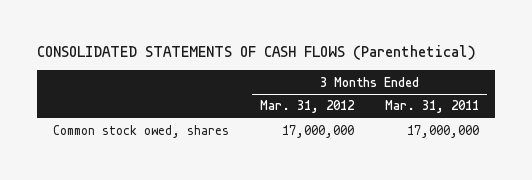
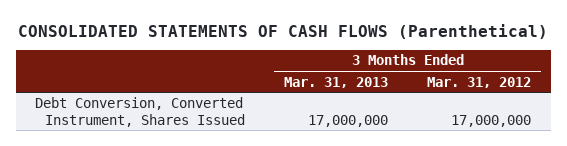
[385,100,480,114] Mar. 31, 2011 -> none
none -> [284,76,389,88] Mar. 31, 2013
[52,125,229,139] Common stock owed, shares -> [35,97,246,127] Debt Conversion, Converted Instrument, Shares Issued

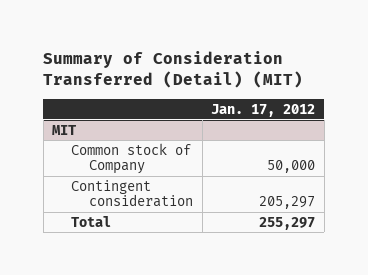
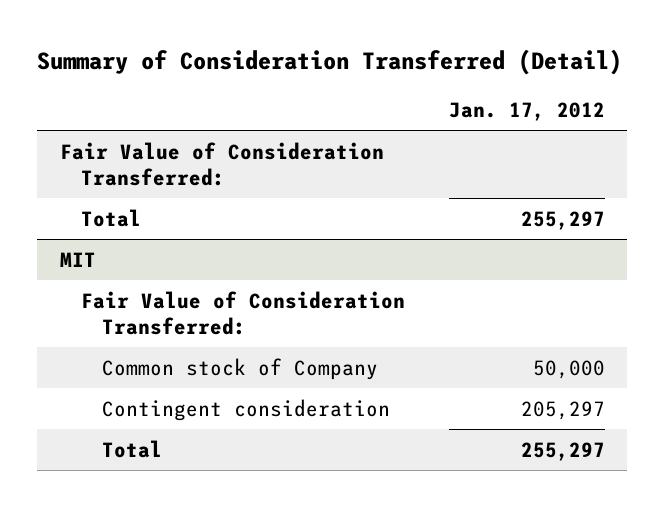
[43,51,304,89] Summary of Consideration Transferred (Detail) (MIT) -> [37,48,623,75] Summary of Consideration Transferred (Detail)
none -> [59,141,384,186] Fair Value of Consideration Transferred:
none -> [80,208,141,227] Total
none -> [80,290,405,335] Fair Value of Consideration Transferred:

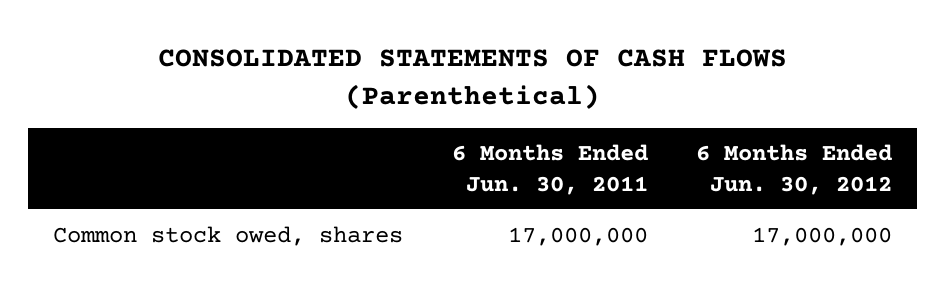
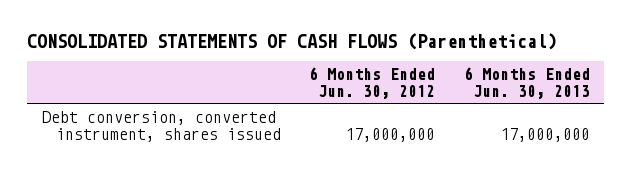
[451,143,648,196] 6 Months Ended Jun. 30, 2011 -> none
none -> [463,66,590,99] 6 Months Ended Jun. 30, 2013
[52,225,403,246] Common stock owed, shares -> [41,110,281,142] Debt conversion, converted instrument, shares issued

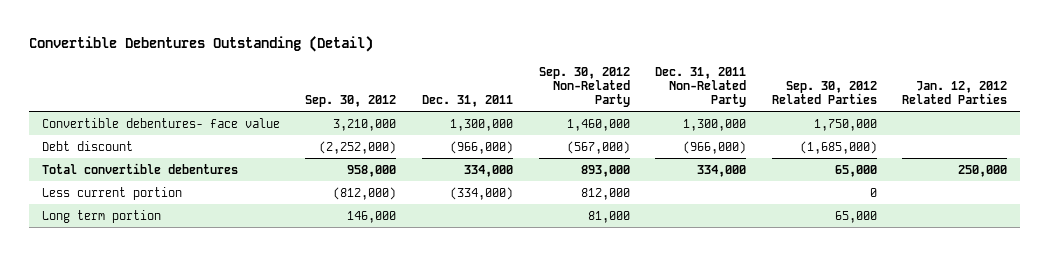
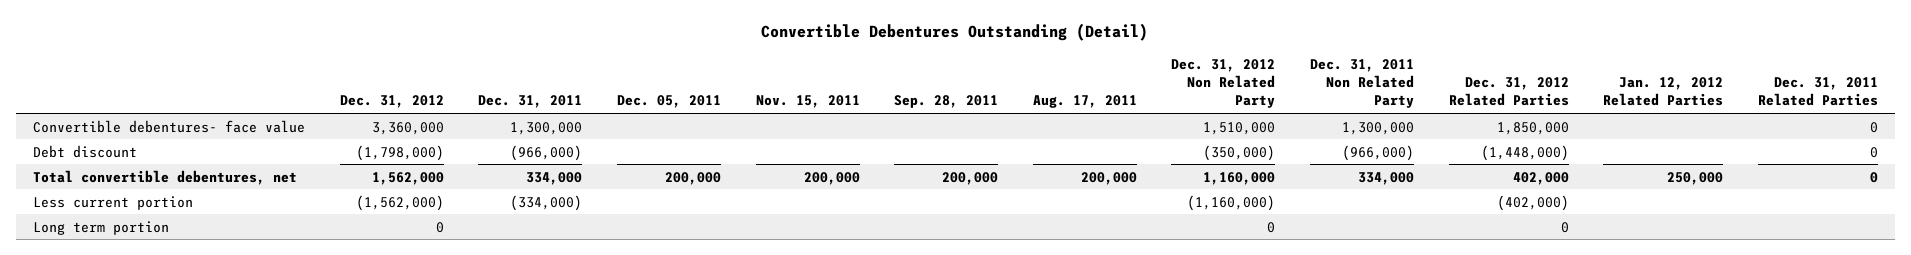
[305,95,397,108] Sep. 30, 2012 -> none
[538,66,630,108] Sep. 30, 2012 Non-Related Party -> none
[655,66,747,108] Dec. 31, 2011 Non-Related Party -> none
[771,81,877,105] Sep. 30, 2012 Related Parties -> none
none -> [339,95,444,109] Dec. 31, 2012
none -> [616,95,721,109] Dec. 05, 2011
none -> [755,95,860,109] Nov. 15, 2011
none -> [894,95,999,109] Sep. 28, 2011
none -> [1032,95,1137,109] Aug. 17, 2011
none -> [1171,59,1276,109] Dec. 31, 2012 Non Related Party
none -> [1310,59,1415,109] Dec. 31, 2011 Non Related Party
none -> [1448,77,1569,107] Dec. 31, 2012 Related Parties
none -> [1758,77,1879,107] Dec. 31, 2011 Related Parties
[41,162,238,174] Total convertible debentures -> [32,169,297,185] Total convertible debentures, net

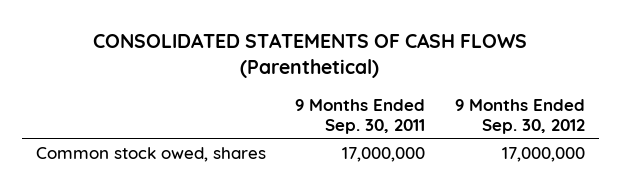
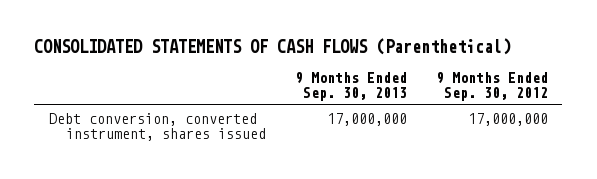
[295,98,426,134] 9 Months Ended Sep. 30, 2011 -> none
none -> [295,72,408,102] 9 Months Ended Sep. 30, 2013
[36,146,267,162] Common stock owed, shares -> [48,112,267,141] Debt conversion, converted instrument, shares issued

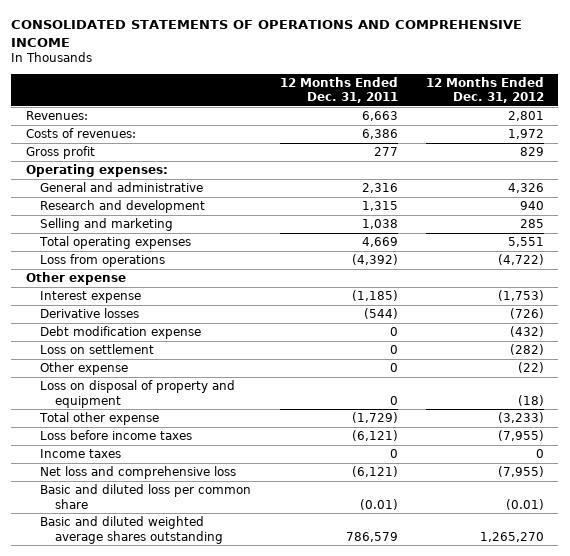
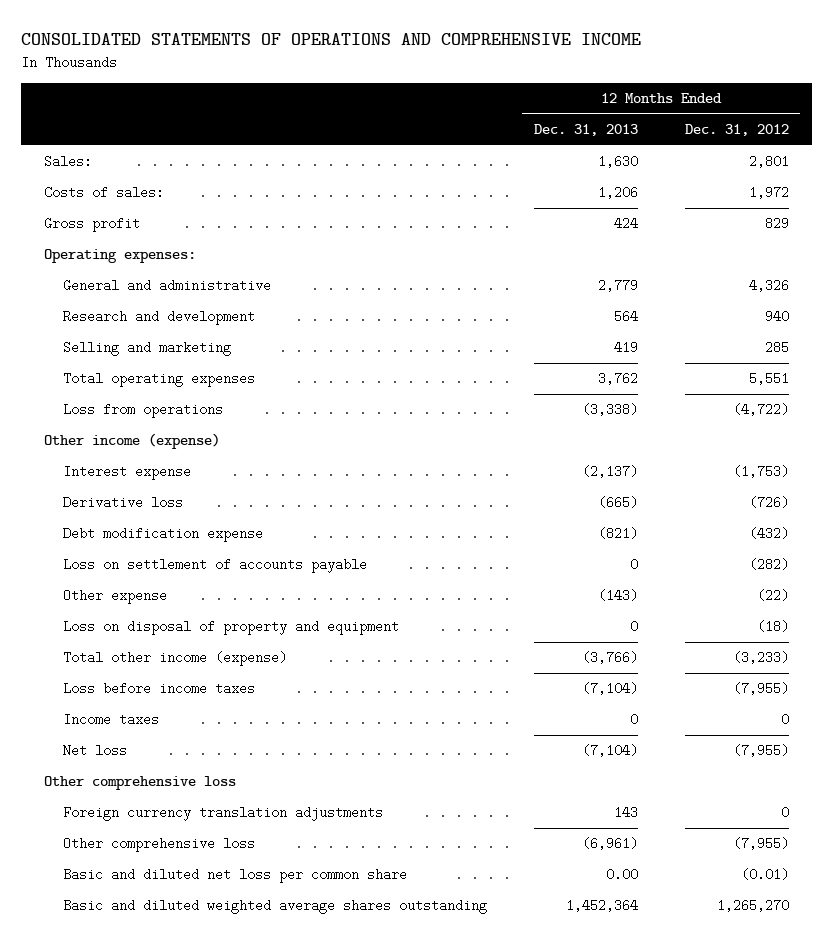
[279,76,398,104] 12 Months Ended Dec. 31, 2011 -> none
none -> [534,124,639,137] Dec. 31, 2013
[25,110,88,120] Revenues: -> [43,155,92,169] Sales:
[25,127,136,138] Costs of revenues: -> [43,186,164,200] Costs of sales:
[25,271,126,285] Other expense -> [43,433,220,450] Other income (expense)
[40,307,140,318] Derivative losses -> [63,496,184,510] Derivative loss
[40,343,155,354] Loss on settlement -> [63,558,368,574] Loss on settlement of accounts payable
[39,411,160,425] Total other expense -> [63,651,288,667] Total other income (expense)
[40,465,237,479] Net loss and comprehensive loss -> [63,744,128,758] Net loss
none -> [43,776,236,791] Other comprehensive loss
none -> [63,806,384,822] Foreign currency translation adjustments
none -> [63,837,256,853] Other comprehensive loss
[40,483,252,509] Basic and diluted loss per common share -> [63,868,408,884] Basic and diluted net loss per common share

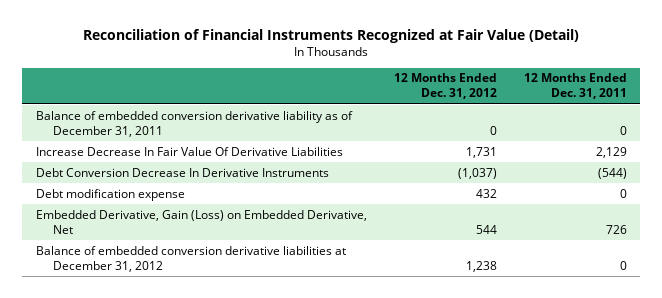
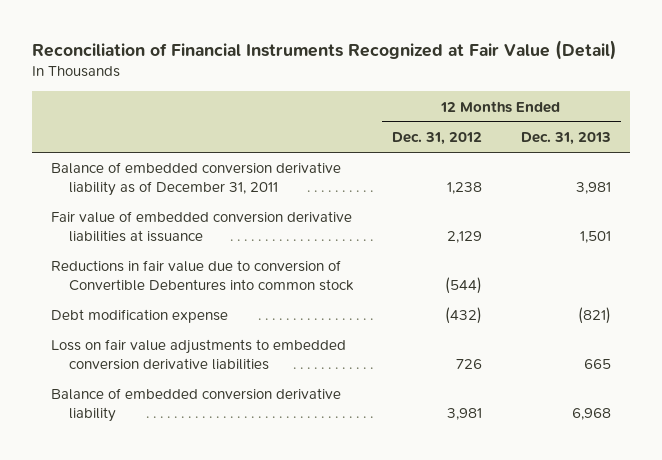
[523,73,627,100] 12 Months Ended Dec. 31, 2011 -> none
none -> [520,132,611,146] Dec. 31, 2013
[35,167,329,177] Debt Conversion Decrease In Derivative Instruments -> none
[35,245,346,272] Balance of embedded conversion derivative liabilities at December 31, 2012 -> none
[489,125,497,135] 0 -> [447,182,483,195] 1,238
[35,146,343,156] Increase Decrease In Fair Value Of Derivative Liabilities -> [51,211,353,243] Fair value of embedded conversion derivative liabilities at issuance
[465,146,497,158] 1,731 -> [447,231,483,244] 2,129
none -> [51,260,355,292] Reductions in fair value due to conversion of Convertible Debentures into common stock
[475,188,497,198] 432 -> [445,307,483,325] (432)
[35,209,367,234] Embedded Derivative, Gain (Loss) on Embedded Derivative, Net -> [51,339,347,371] Loss on fair value adjustments to embedded conversion derivative liabilities
[475,224,497,234] 544 -> [456,359,483,370] 726
none -> [51,388,342,423] Balance of embedded conversion derivative liability

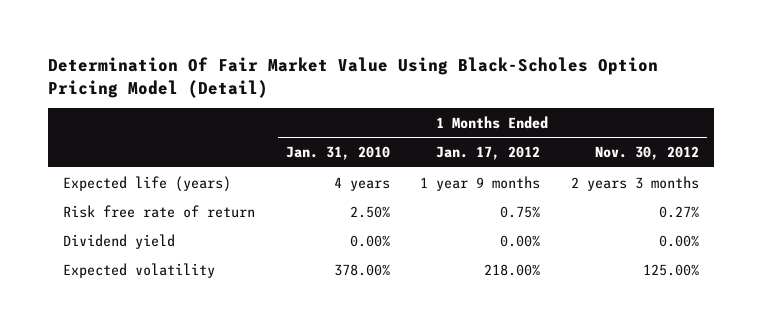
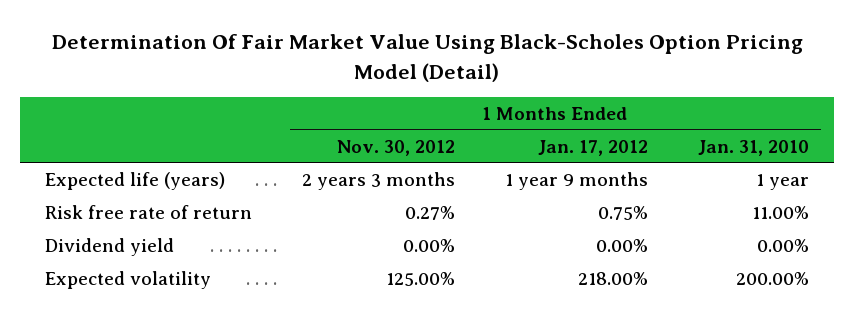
[333,176,390,191] 4 years -> [755,173,809,190] 1 year
[349,205,390,218] 2.50% -> [751,205,809,219] 11.00%
[333,263,390,276] 378.00% -> [735,271,809,285] 200.00%

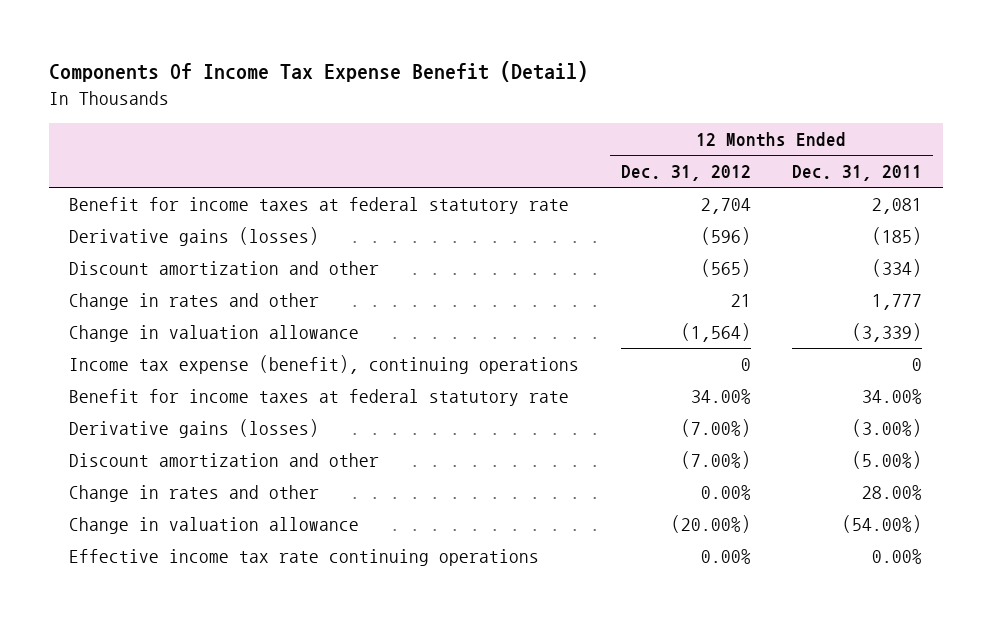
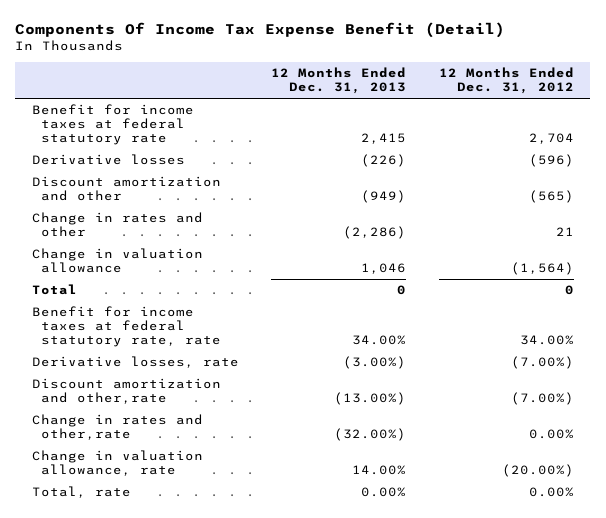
[792,165,923,182] Dec. 31, 2011 -> none
none -> [271,67,407,95] 12 Months Ended Dec. 31, 2013
[69,227,320,247] Derivative gains (losses) -> [31,154,185,166] Derivative losses
[69,355,580,375] Income tax expense (benefit), continuing operations -> none
none -> [31,284,77,296] Total
[69,389,570,407] Benefit for income taxes at federal statutory rate -> [31,306,221,348] Benefit for income taxes at federal statutory rate, rate
[69,419,320,439] Derivative gains (losses) -> [31,356,239,369] Derivative losses, rate
[69,453,380,468] Discount amortization and other -> [31,378,221,405] Discount amortization and other,rate
[69,485,320,503] Change in rates and other -> [31,414,203,441] Change in rates and other,rate
[69,517,360,535] Change in valuation allowance -> [31,450,203,477] Change in valuation allowance, rate
[69,549,540,567] Effective income tax rate continuing operations -> [31,486,131,499] Total, rate

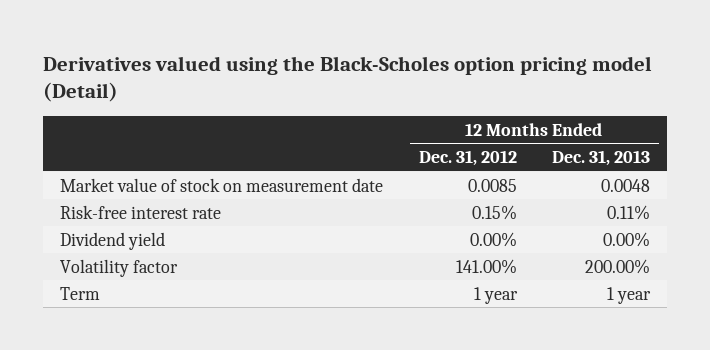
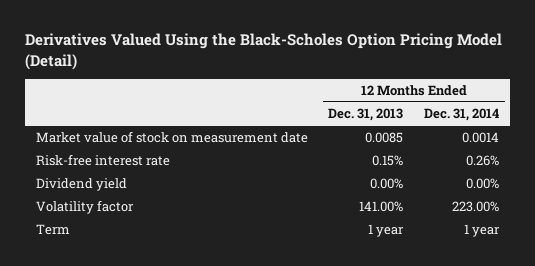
[42,55,652,103] Derivatives valued using the Black-Scholes option pricing model (Detail) -> [25,33,503,70] Derivatives Valued Using the Black-Scholes Option Pricing Model (Detail)
[418,150,517,167] Dec. 31, 2012 -> none
none -> [424,108,500,122] Dec. 31, 2014
[600,178,650,192] 0.0048 -> [365,132,404,144] 0.0085
[606,204,650,220] 0.11% -> [372,155,404,167] 0.15%
[584,258,650,274] 200.00% -> [359,201,404,213] 141.00%

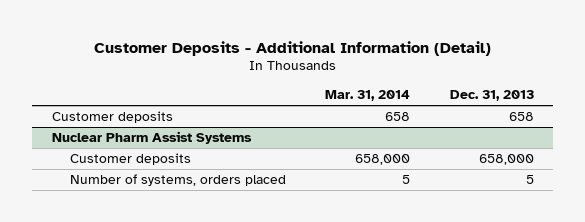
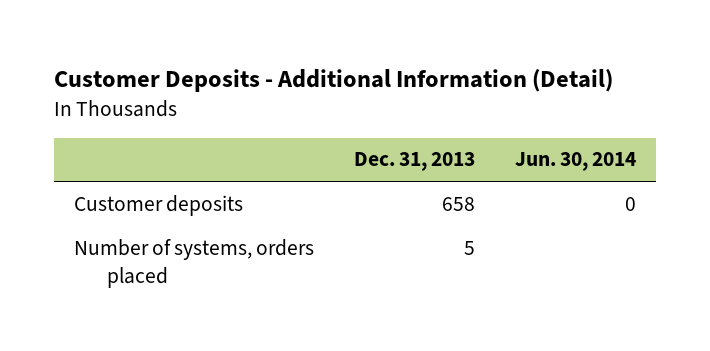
[325,89,411,101] Mar. 31, 2014 -> none
none -> [515,152,637,172] Jun. 30, 2014
[51,131,252,145] Nuclear Pharm Assist Systems -> none
[70,153,192,166] Customer deposits -> none

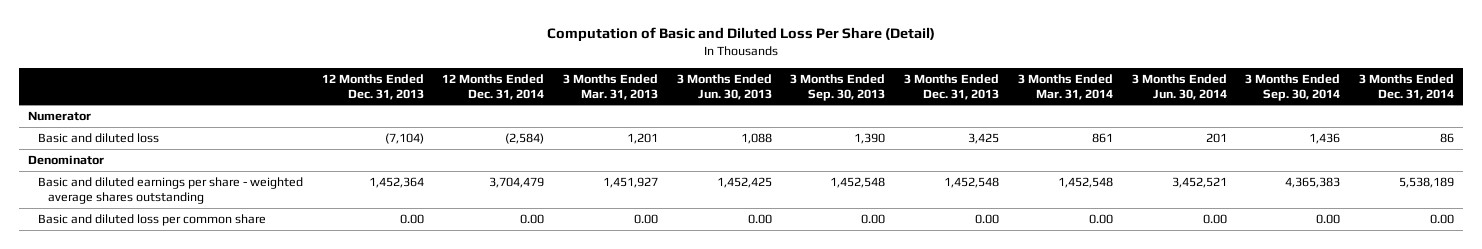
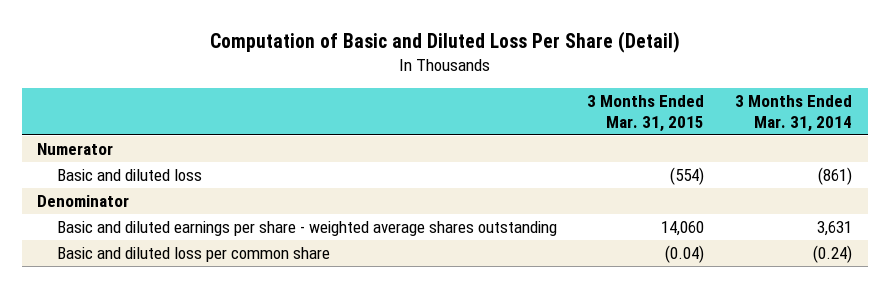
[321,73,424,100] 12 Months Ended Dec. 31, 2013 -> none
[442,73,545,100] 12 Months Ended Dec. 31, 2014 -> none
[562,73,658,100] 3 Months Ended Mar. 31, 2013 -> none
[676,73,772,100] 3 Months Ended Jun. 30, 2013 -> none
[790,73,886,101] 3 Months Ended Sep. 30, 2013 -> none
[904,73,1000,100] 3 Months Ended Dec. 31, 2013 -> none
[1131,73,1227,100] 3 Months Ended Jun. 30, 2014 -> none
[1245,73,1341,101] 3 Months Ended Sep. 30, 2014 -> none
[1358,73,1454,100] 3 Months Ended Dec. 31, 2014 -> none
none -> [587,95,705,133] 3 Months Ended Mar. 31, 2015
[1091,132,1113,143] 861 -> [818,167,853,186] (861)
[1057,176,1113,188] 1,452,548 -> [817,221,853,237] 3,631
[1088,213,1113,224] 0.00 -> [813,245,853,264] (0.24)

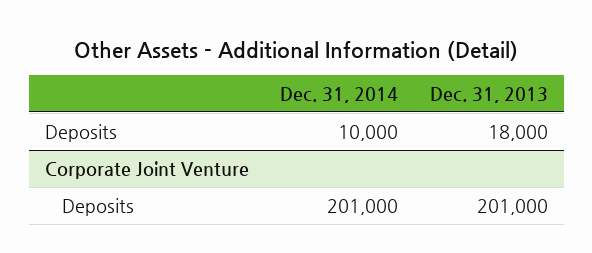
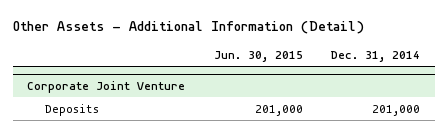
[429,86,548,103] Dec. 31, 2013 -> none
none -> [213,51,303,63] Jun. 30, 2015
[44,123,117,142] Deposits -> none

